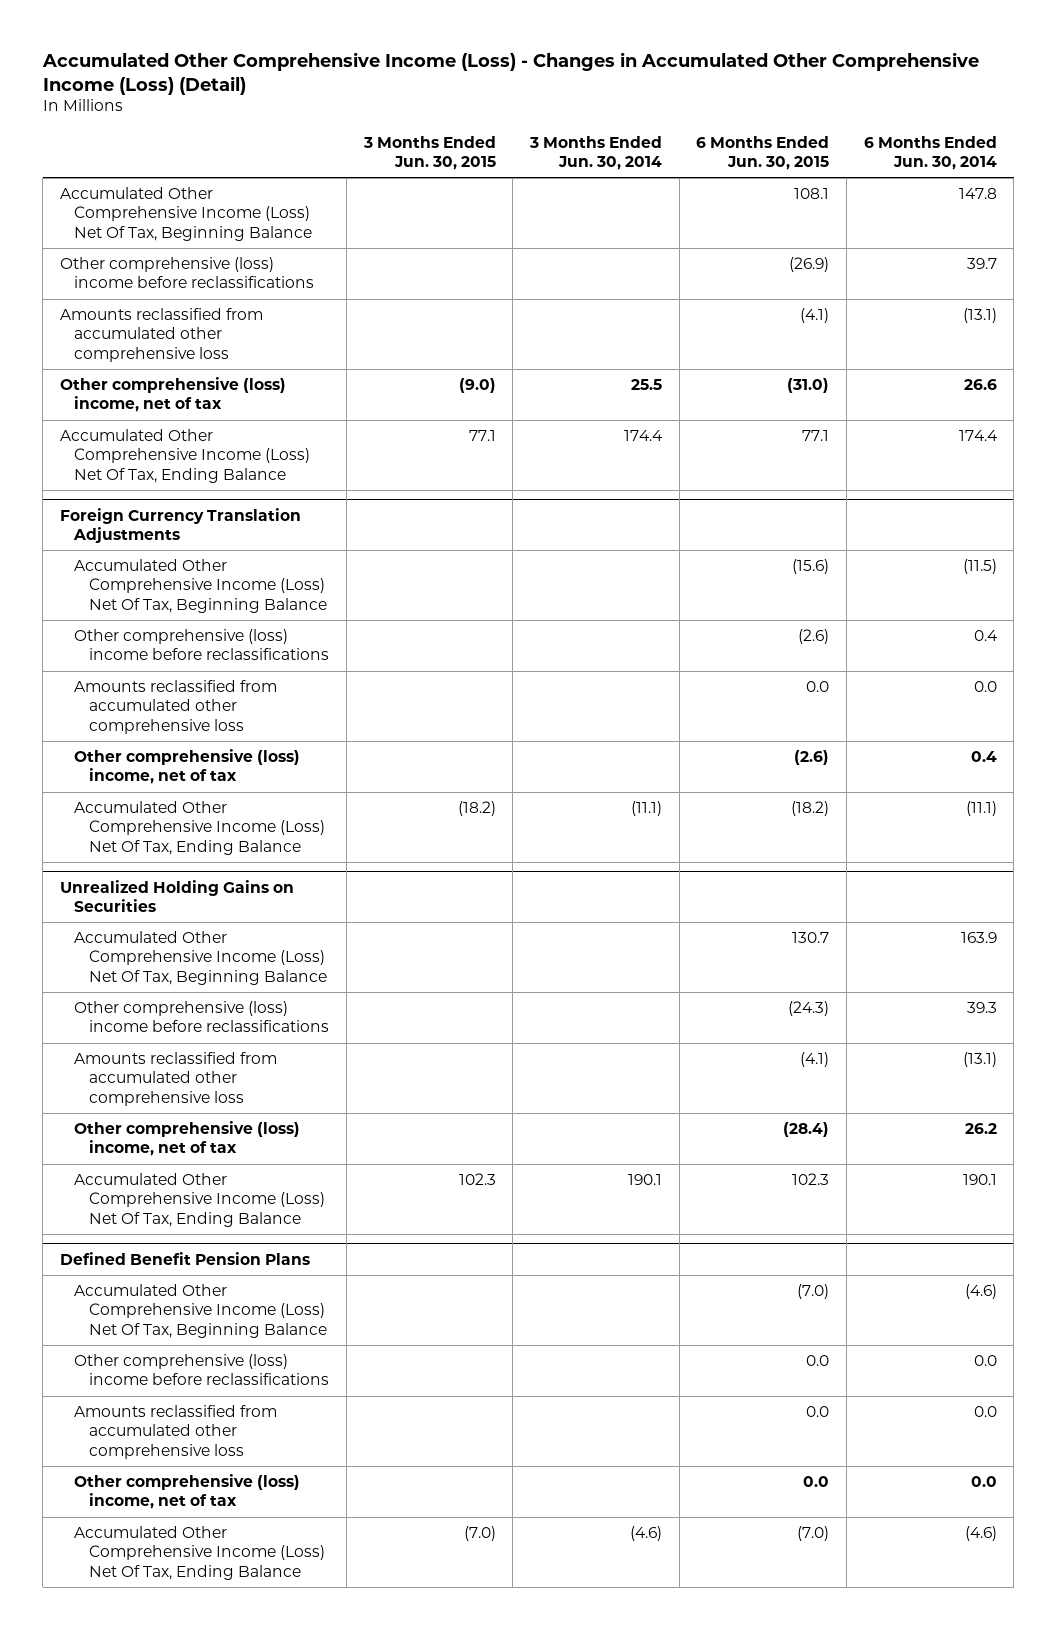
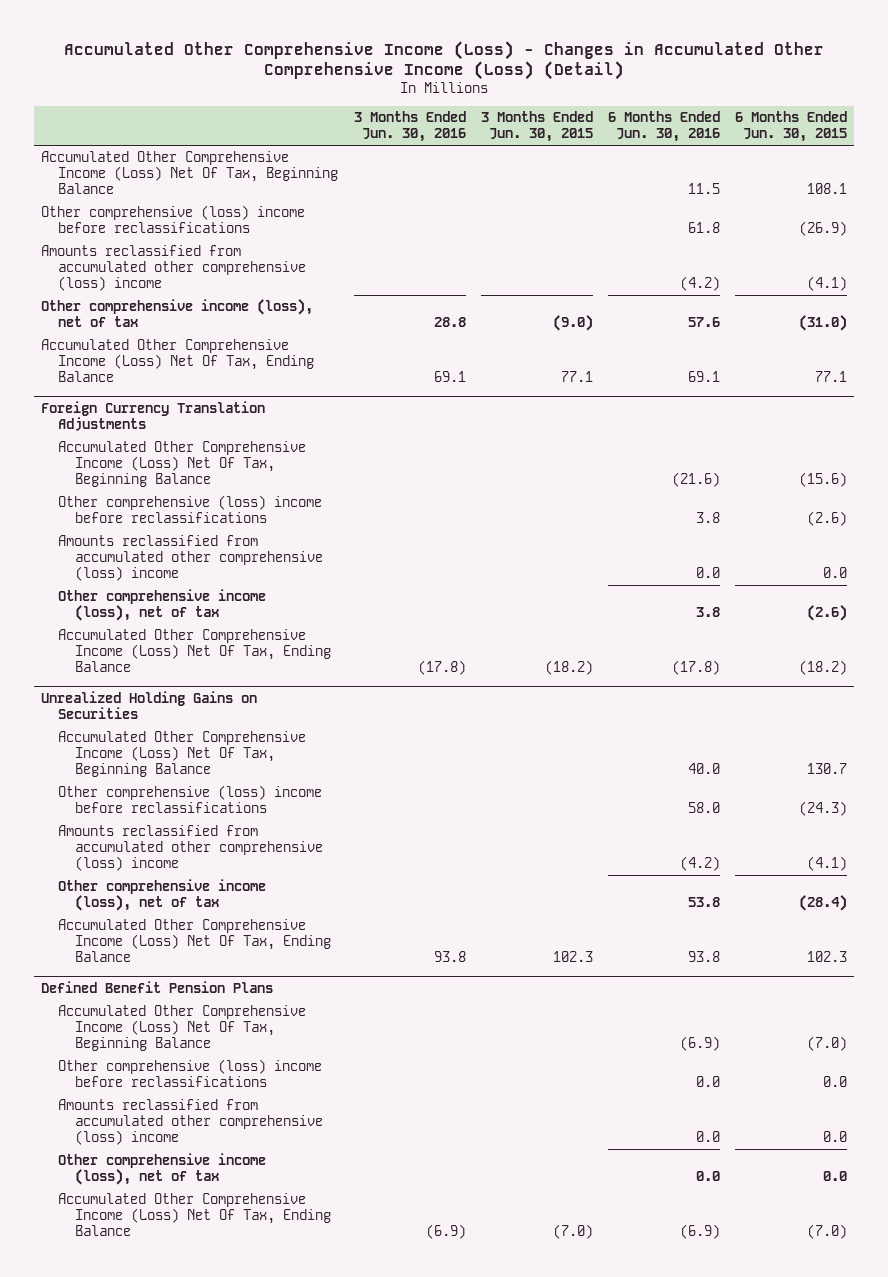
[528,135,662,171] 3 Months Ended Jun. 30, 2014 -> none
[863,135,997,171] 6 Months Ended Jun. 30, 2014 -> none
none -> [353,111,466,143] 3 Months Ended Jun. 30, 2016
none -> [607,111,720,143] 6 Months Ended Jun. 30, 2016
[59,307,263,363] Amounts reclassified from accumulated other comprehensive loss -> [41,245,307,291] Amounts reclassified from accumulated other comprehensive (loss) income
[59,376,286,413] Other comprehensive (loss) income, net of tax -> [41,299,314,328] Other comprehensive income (loss), net of tax
[74,679,278,735] Amounts reclassified from accumulated other comprehensive loss -> [58,535,324,581] Amounts reclassified from accumulated other comprehensive (loss) income
[74,748,301,785] Other comprehensive (loss) income, net of tax -> [58,589,267,622] Other comprehensive income (loss), net of tax
[74,1051,278,1107] Amounts reclassified from accumulated other comprehensive loss -> [58,825,324,871] Amounts reclassified from accumulated other comprehensive (loss) income
[74,1120,301,1157] Other comprehensive (loss) income, net of tax -> [58,879,267,912] Other comprehensive income (loss), net of tax
[74,1404,278,1460] Amounts reclassified from accumulated other comprehensive loss -> [58,1099,324,1145] Amounts reclassified from accumulated other comprehensive (loss) income
[74,1473,301,1510] Other comprehensive (loss) income, net of tax -> [58,1153,267,1186] Other comprehensive income (loss), net of tax

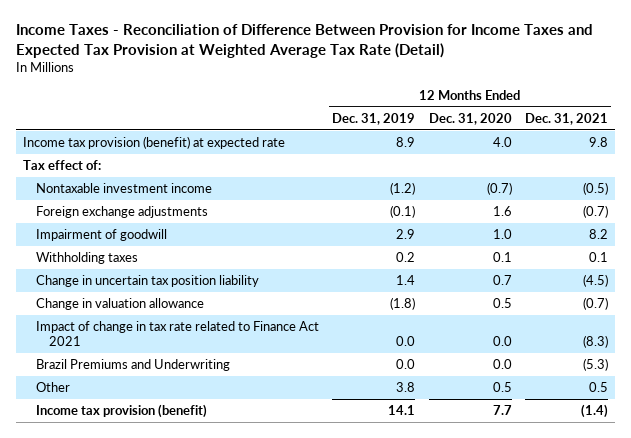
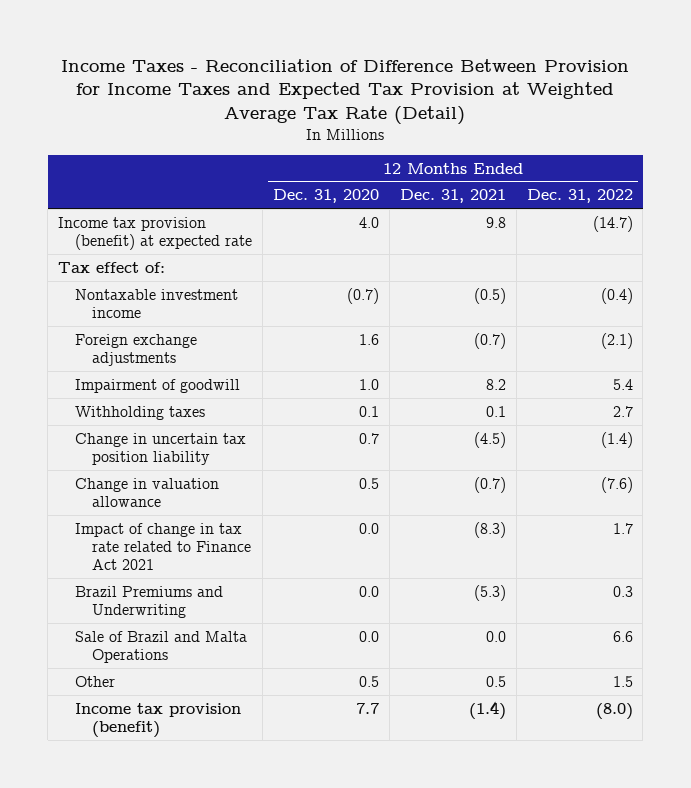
[332,112,416,125] Dec. 31, 2019 -> none
none -> [526,189,633,204] Dec. 31, 2022
none -> [74,630,247,663] Sale of Brazil and Malta Operations

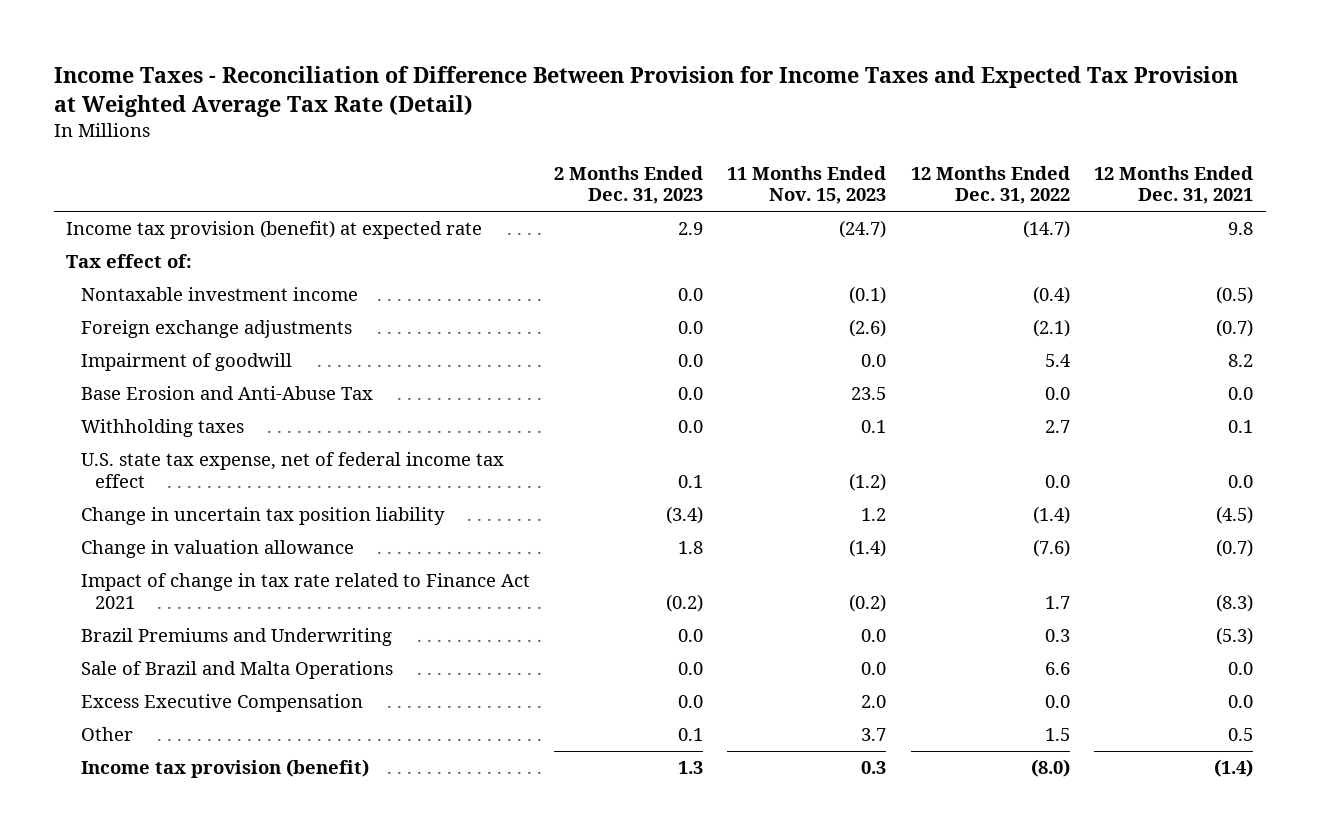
[272,189,379,204] Dec. 31, 2020 -> none
none -> [553,165,703,205] 2 Months Ended Dec. 31, 2023
none -> [727,165,887,205] 11 Months Ended Nov. 15, 2023
none -> [80,386,373,401] Base Erosion and Anti-Abuse Tax
none -> [80,452,504,489] U.S. state tax expense, net of federal income tax effect
none -> [80,694,363,713] Excess Executive Compensation

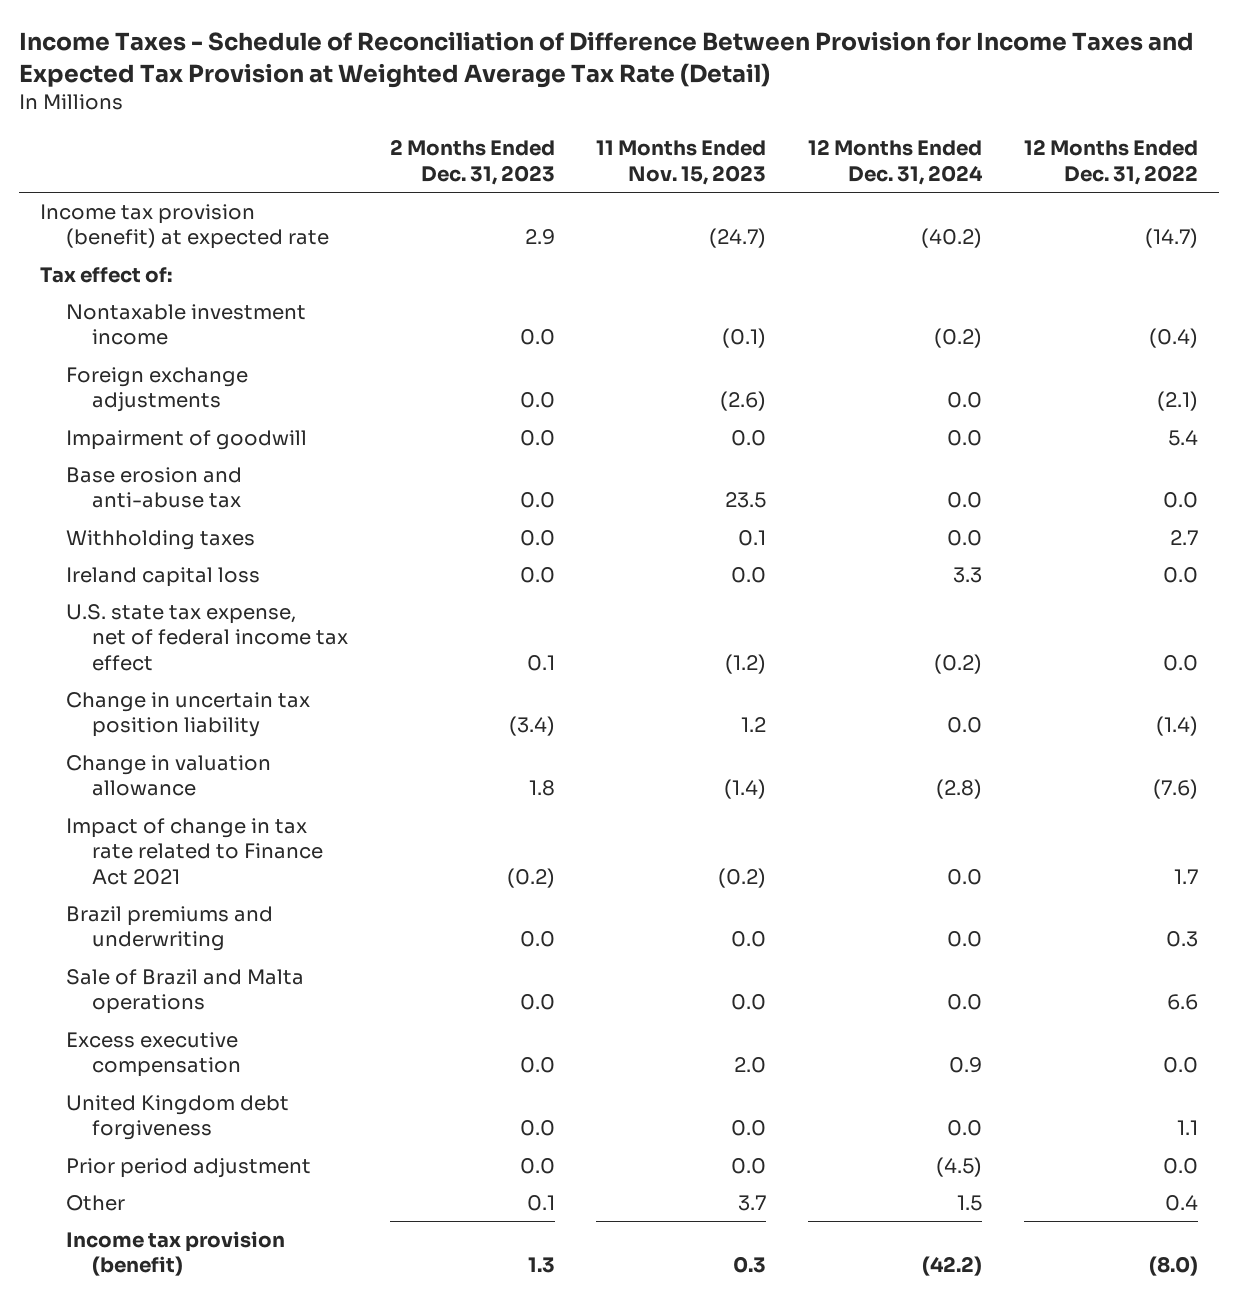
[53,66,1238,118] Income Taxes - Reconciliation of Difference Between Provision for Income Taxes and Expected Tax Provision at Weighted Average Tax Rate (Detail) -> [19,31,1195,88] Income Taxes - Schedule of Reconciliation of Difference Between Provision for Income Taxes and Expected Tax Provision at Weighted Average Tax Rate (Detail)
[1094,165,1254,205] 12 Months Ended Dec. 31, 2021 -> none
none -> [808,139,984,185] 12 Months Ended Dec. 31, 2024
[80,386,373,401] Base Erosion and Anti-Abuse Tax -> [65,467,242,509] Base erosion and anti-abuse tax
none -> [65,567,260,588] Ireland capital loss
[80,628,392,647] Brazil Premiums and Underwriting -> [65,906,273,952] Brazil premiums and underwriting
[80,661,393,680] Sale of Brazil and Malta Operations -> [65,969,304,1015] Sale of Brazil and Malta operations
[80,694,363,713] Excess Executive Compensation -> [65,1032,241,1078] Excess executive compensation
none -> [65,1095,289,1141] United Kingdom debt forgiveness
none -> [65,1158,311,1179] Prior period adjustment
[1044,728,1070,742] 1.5 -> [1164,1195,1198,1212] 0.4

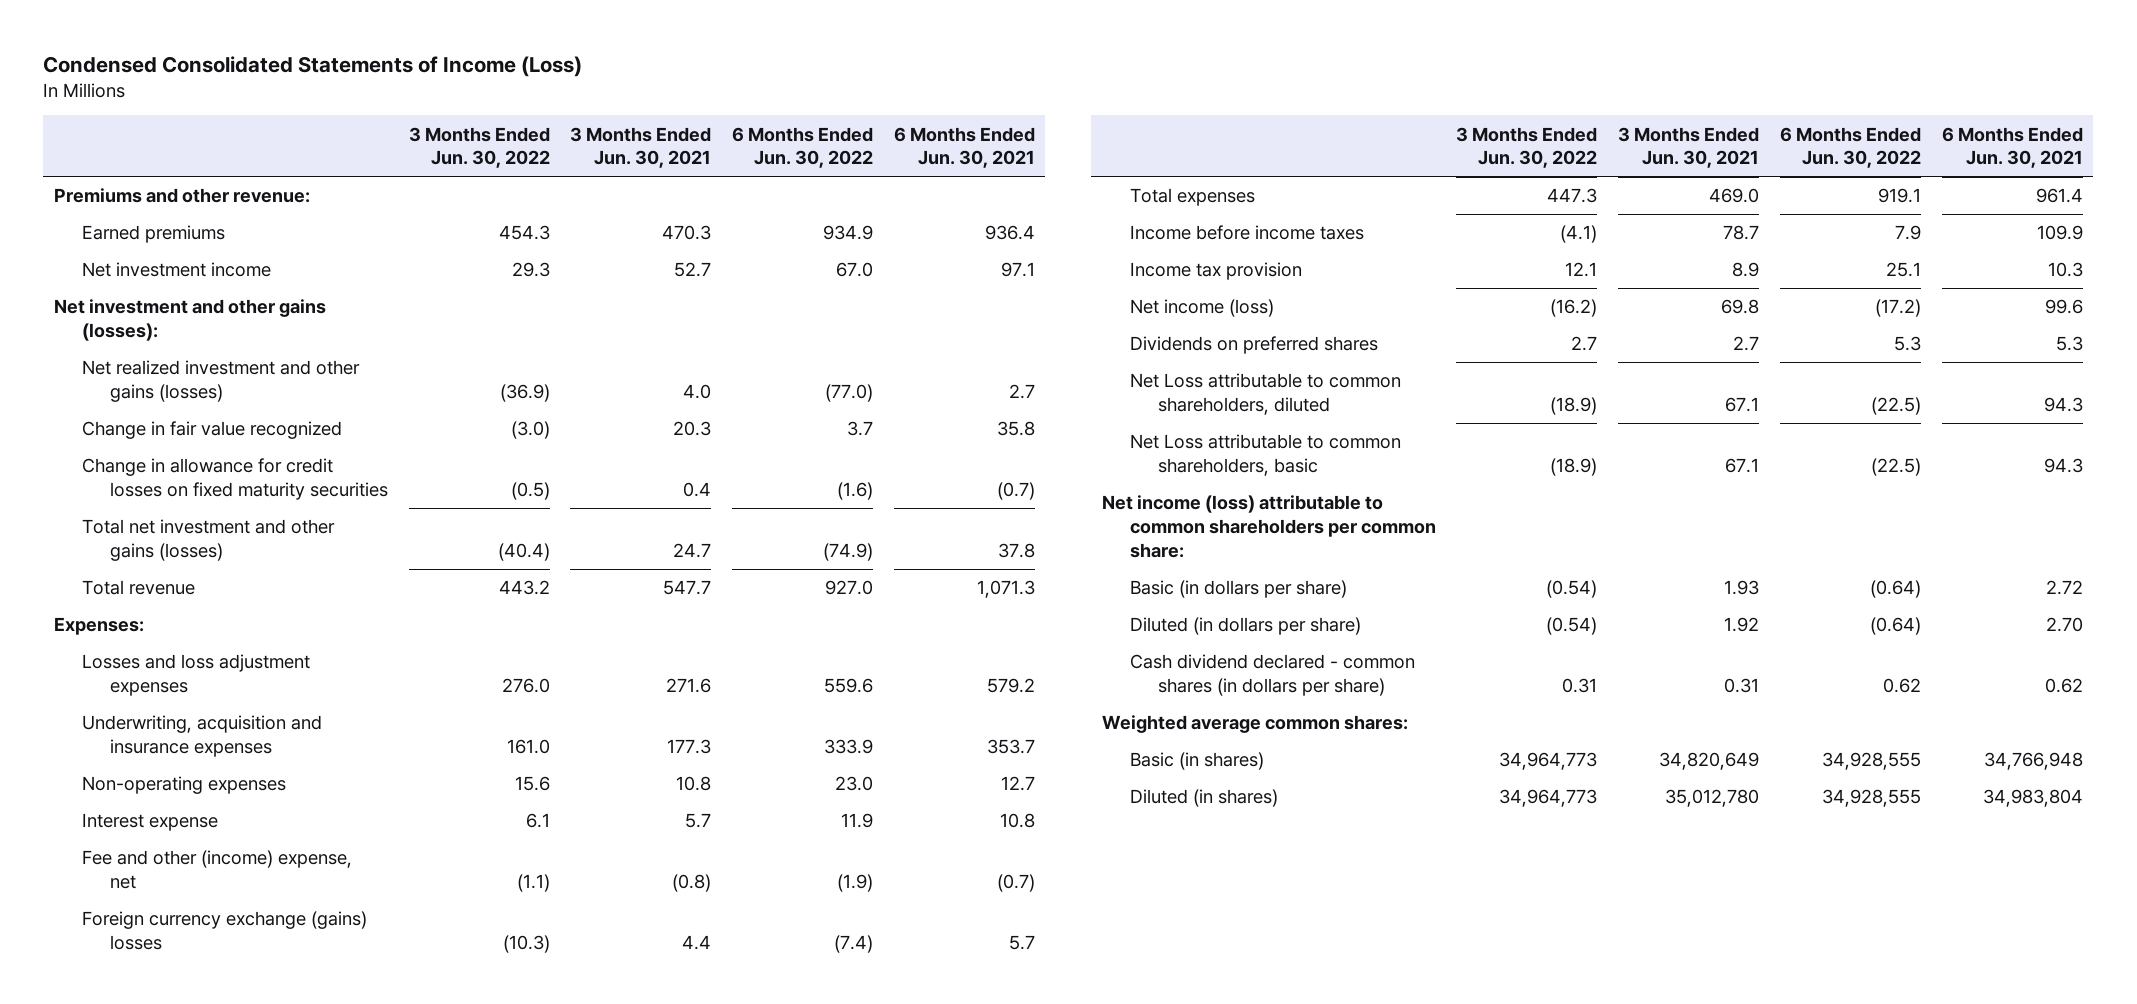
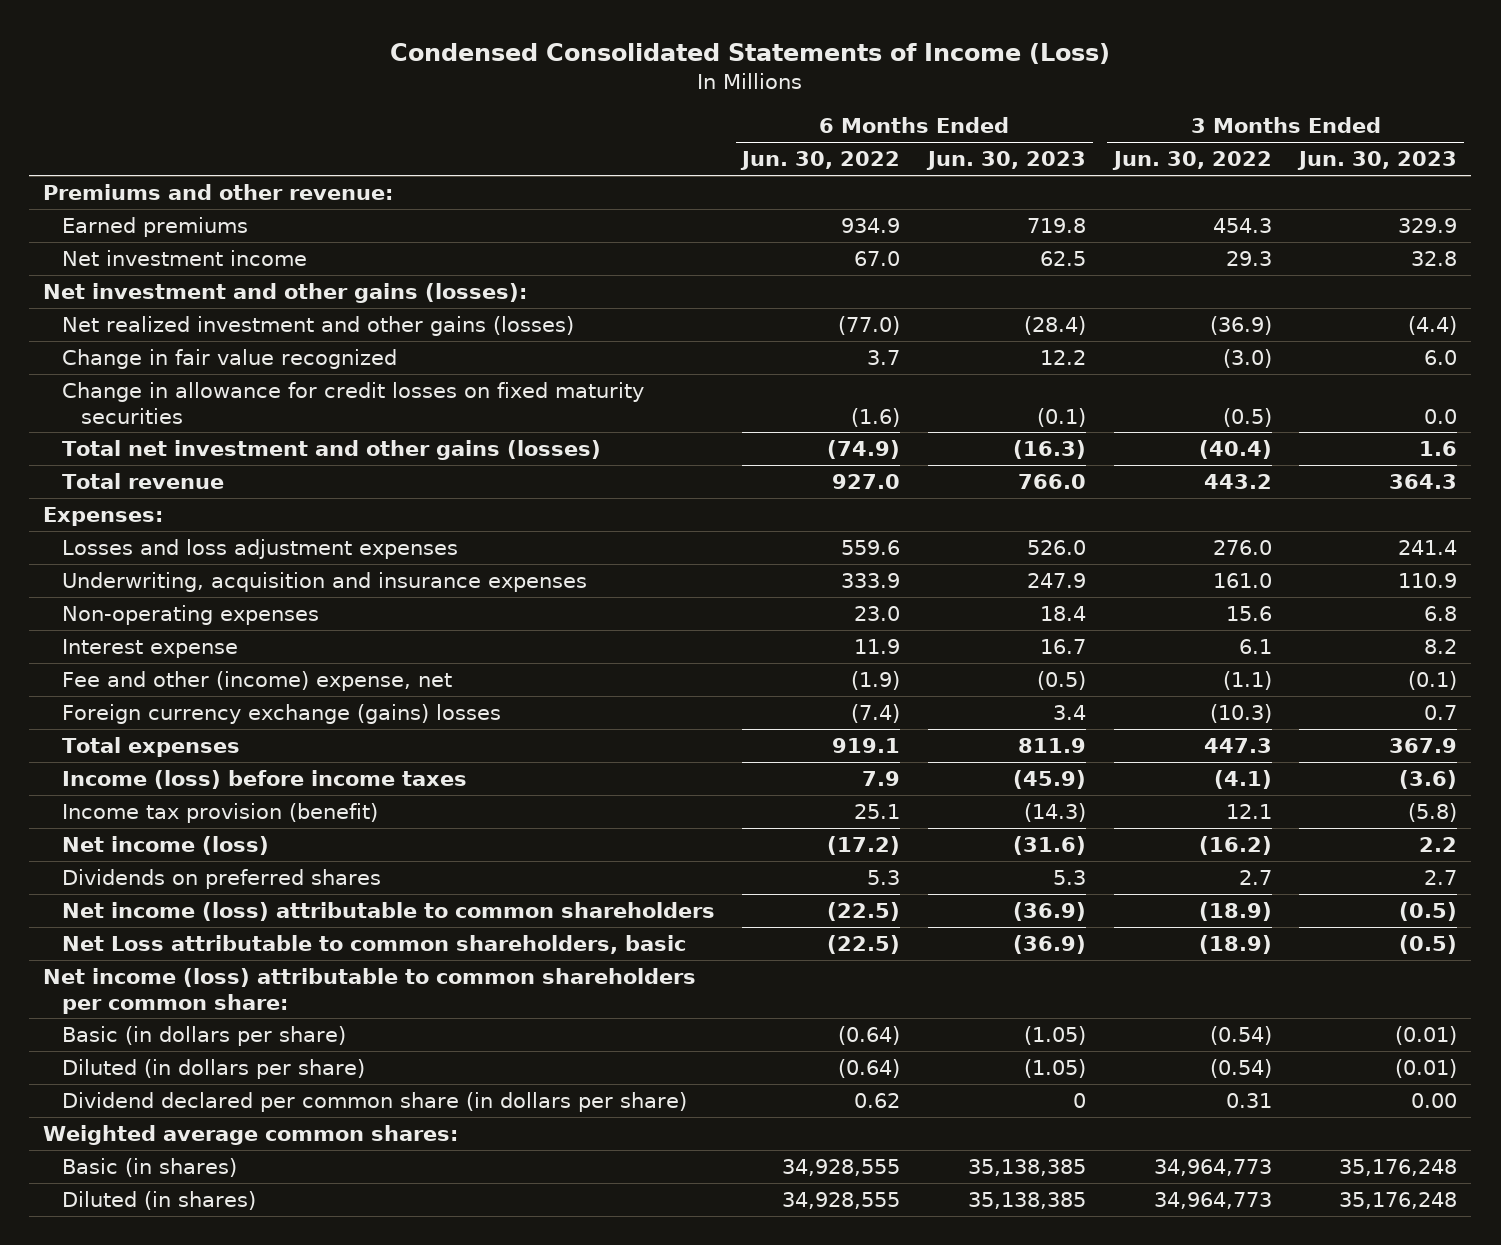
[570,126,712,169] 3 Months Ended Jun. 30, 2021 -> none
[893,126,1035,169] 6 Months Ended Jun. 30, 2021 -> none
none -> [926,151,1087,171] Jun. 30, 2023
none -> [1297,151,1458,171] Jun. 30, 2023
[1129,225,1364,241] Income before income taxes -> [61,769,467,789] Income (loss) before income taxes
[1129,262,1302,281] Income tax provision -> [61,802,378,823] Income tax provision (benefit)
[1129,373,1401,415] Net Loss attributable to common shareholders, diluted -> [61,901,715,921] Net income (loss) attributable to common shareholders
[1129,654,1415,696] Cash dividend declared - common shares (in dollars per share) -> [61,1091,687,1112] Dividend declared per common share (in dollars per share)

